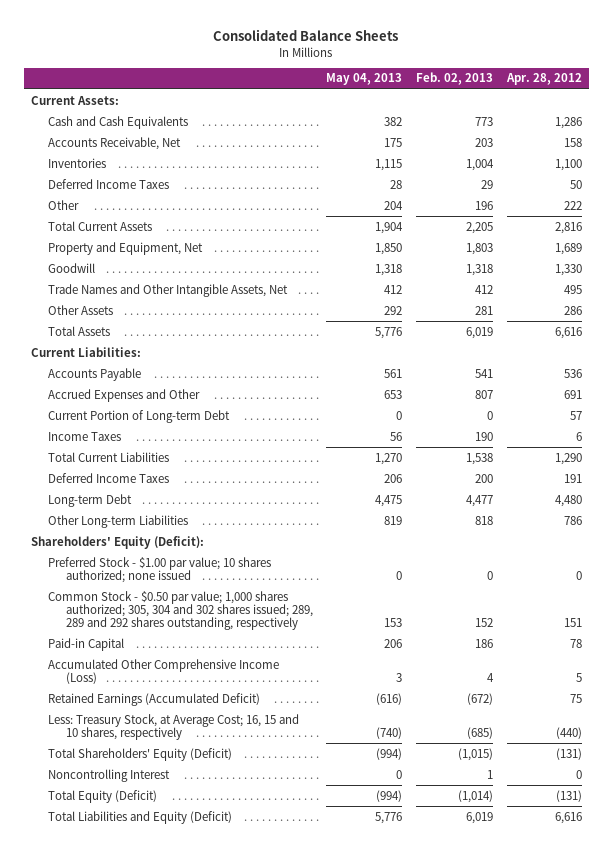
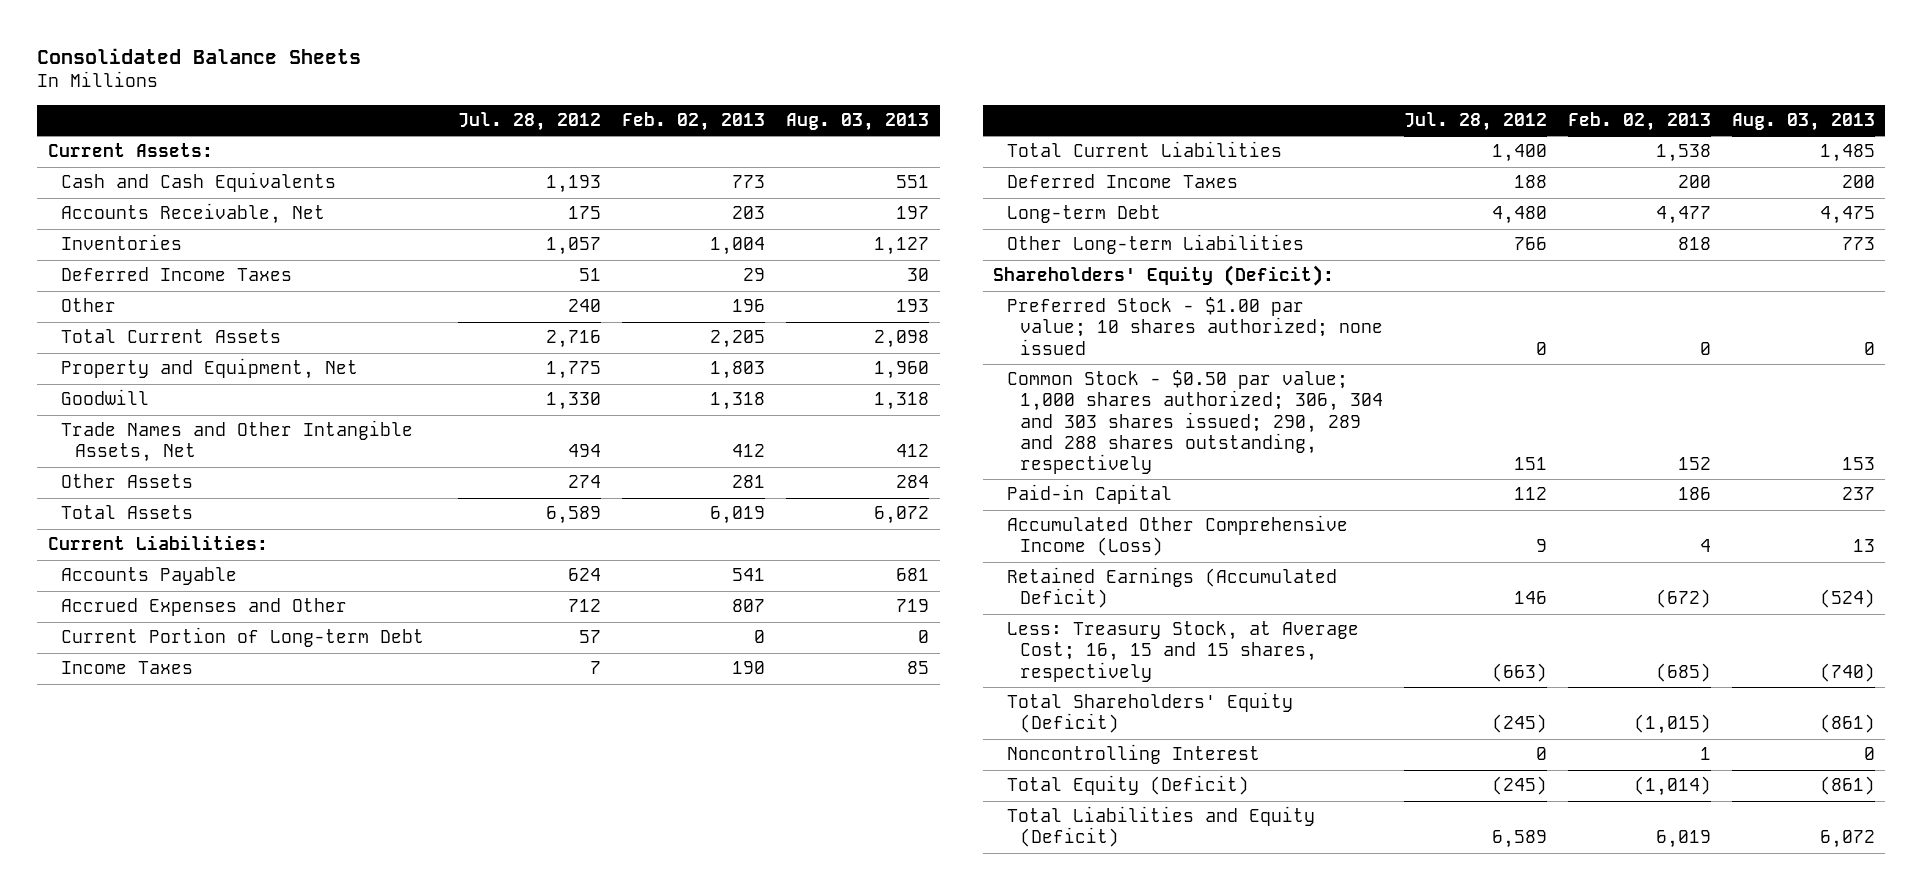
[326,73,403,86] May 04, 2013 -> none
[505,73,582,86] Apr. 28, 2012 -> none
none -> [458,112,602,132] Jul. 28, 2012
none -> [786,113,930,132] Aug. 03, 2013
[48,590,313,630] Common Stock - $0.50 par value; 1,000 shares authorized; 305, 304 and 302 shares issued; 289, 289 and 292 shares outstanding, respectively -> [1006,370,1384,474] Common Stock - $0.50 par value; 1,000 shares authorized; 306, 304 and 303 shares issued; 290, 289 and 288 shares outstanding, respectively
[48,713,300,740] Less: Treasury Stock, at Average Cost; 16, 15 and 10 shares, respectively -> [1006,621,1359,682] Less: Treasury Stock, at Average Cost; 16, 15 and 15 shares, respectively

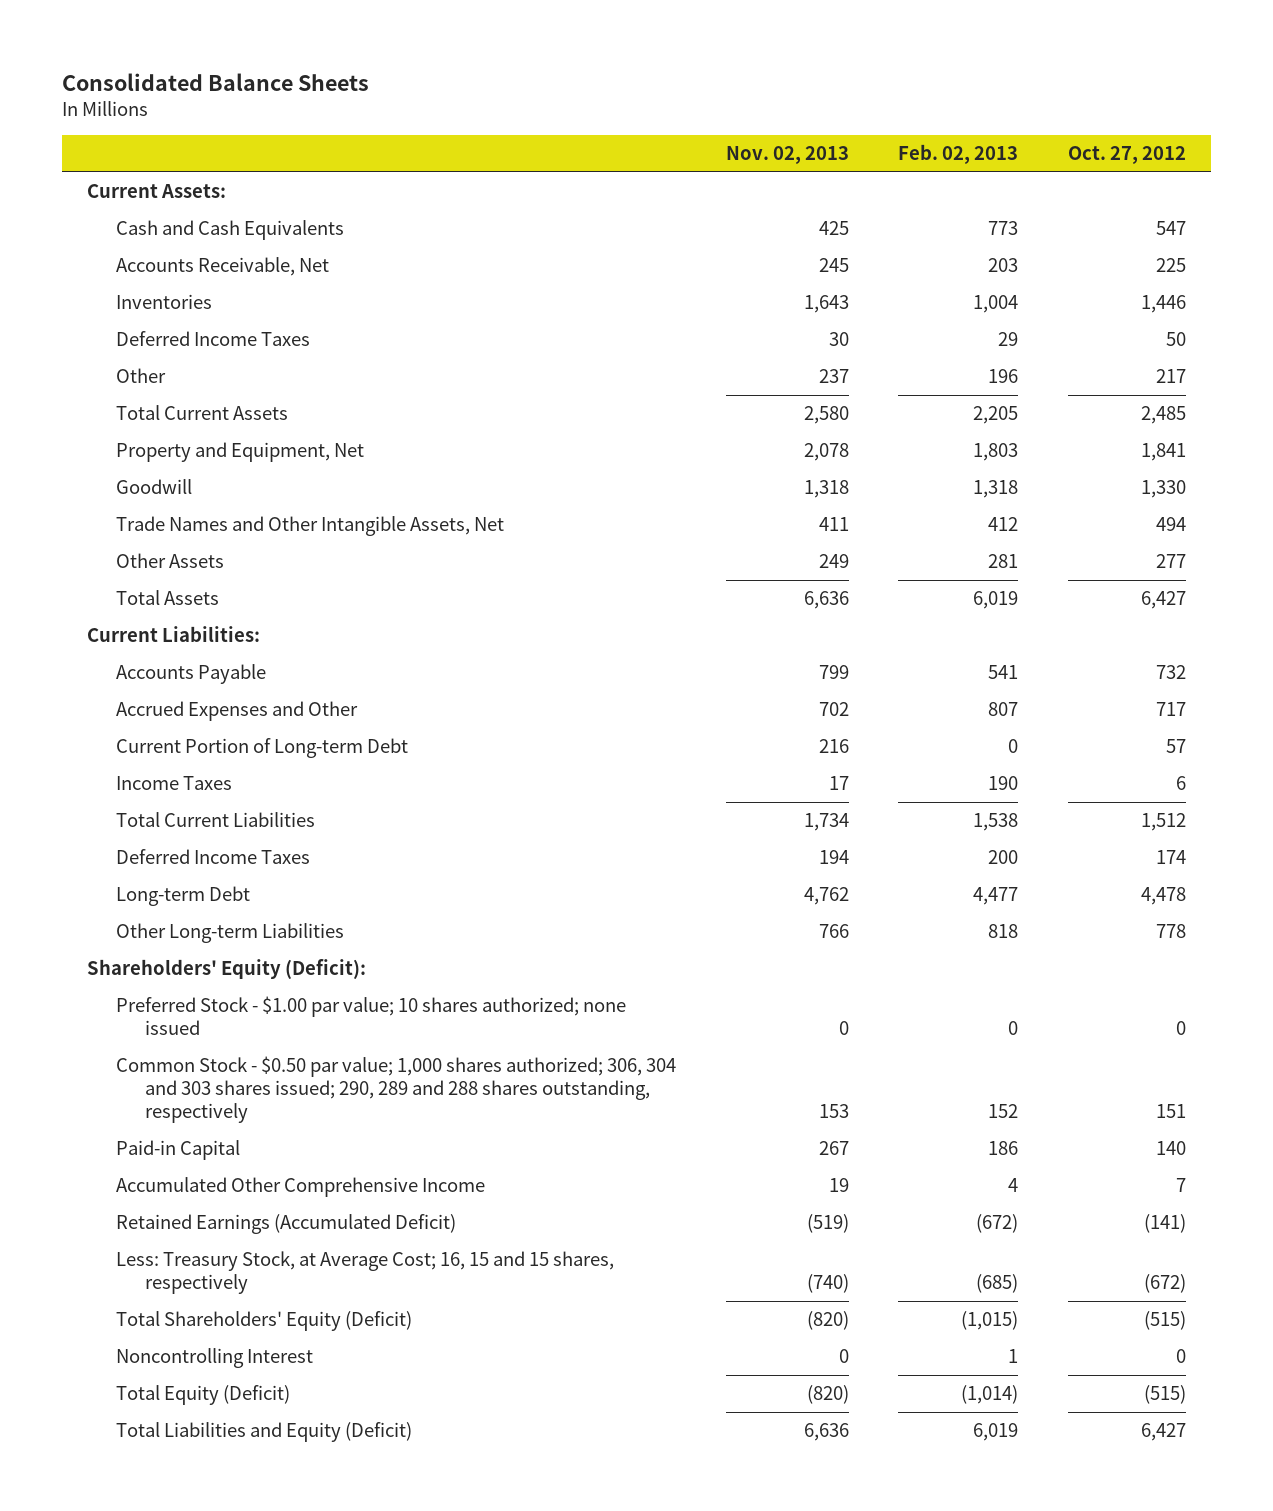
[458,112,602,132] Jul. 28, 2012 -> none
[786,113,930,132] Aug. 03, 2013 -> none
none -> [725,145,849,164] Nov. 02, 2013
none -> [1068,145,1187,164] Oct. 27, 2012
[1006,515,1348,557] Accumulated Other Comprehensive Income (Loss) -> [115,1177,485,1198] Accumulated Other Comprehensive Income

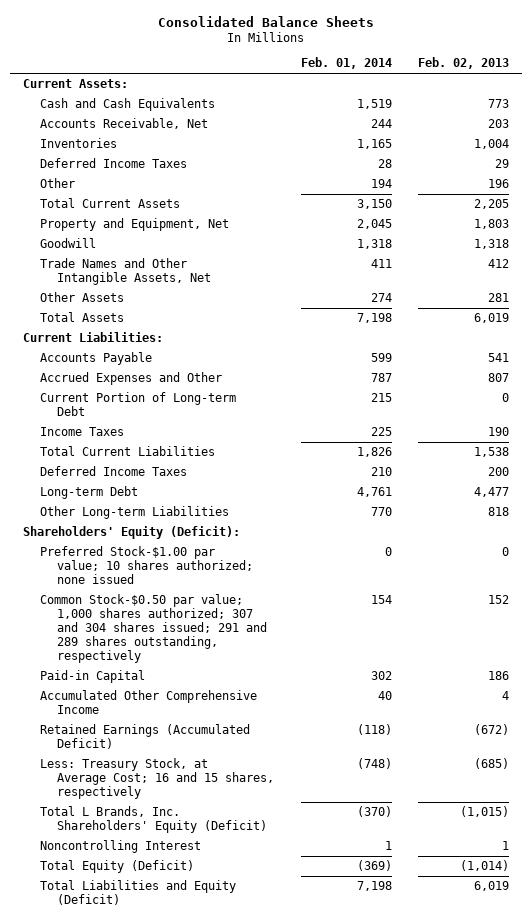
[725,145,849,164] Nov. 02, 2013 -> none
[1068,145,1187,164] Oct. 27, 2012 -> none
none -> [300,57,392,70] Feb. 01, 2014
[115,996,626,1036] Preferred Stock - $1.00 par value; 10 shares authorized; none issued -> [40,545,254,585] Preferred Stock-$1.00 par value; 10 shares authorized; none issued
[115,1056,676,1124] Common Stock - $0.50 par value; 1,000 shares authorized; 306, 304 and 303 shares issued; 290, 289 and 288 shares outstanding, respectively -> [40,593,268,664] Common Stock-$0.50 par value; 1,000 shares authorized; 307 and 304 shares issued; 291 and 289 shares outstanding, respectively
[115,1251,614,1295] Less: Treasury Stock, at Average Cost; 16, 15 and 15 shares, respectively -> [40,757,275,800] Less: Treasury Stock, at Average Cost; 16 and 15 shares, respectively
[115,1311,412,1332] Total Shareholders' Equity (Deficit) -> [40,805,268,833] Total L Brands, Inc. Shareholders' Equity (Deficit)

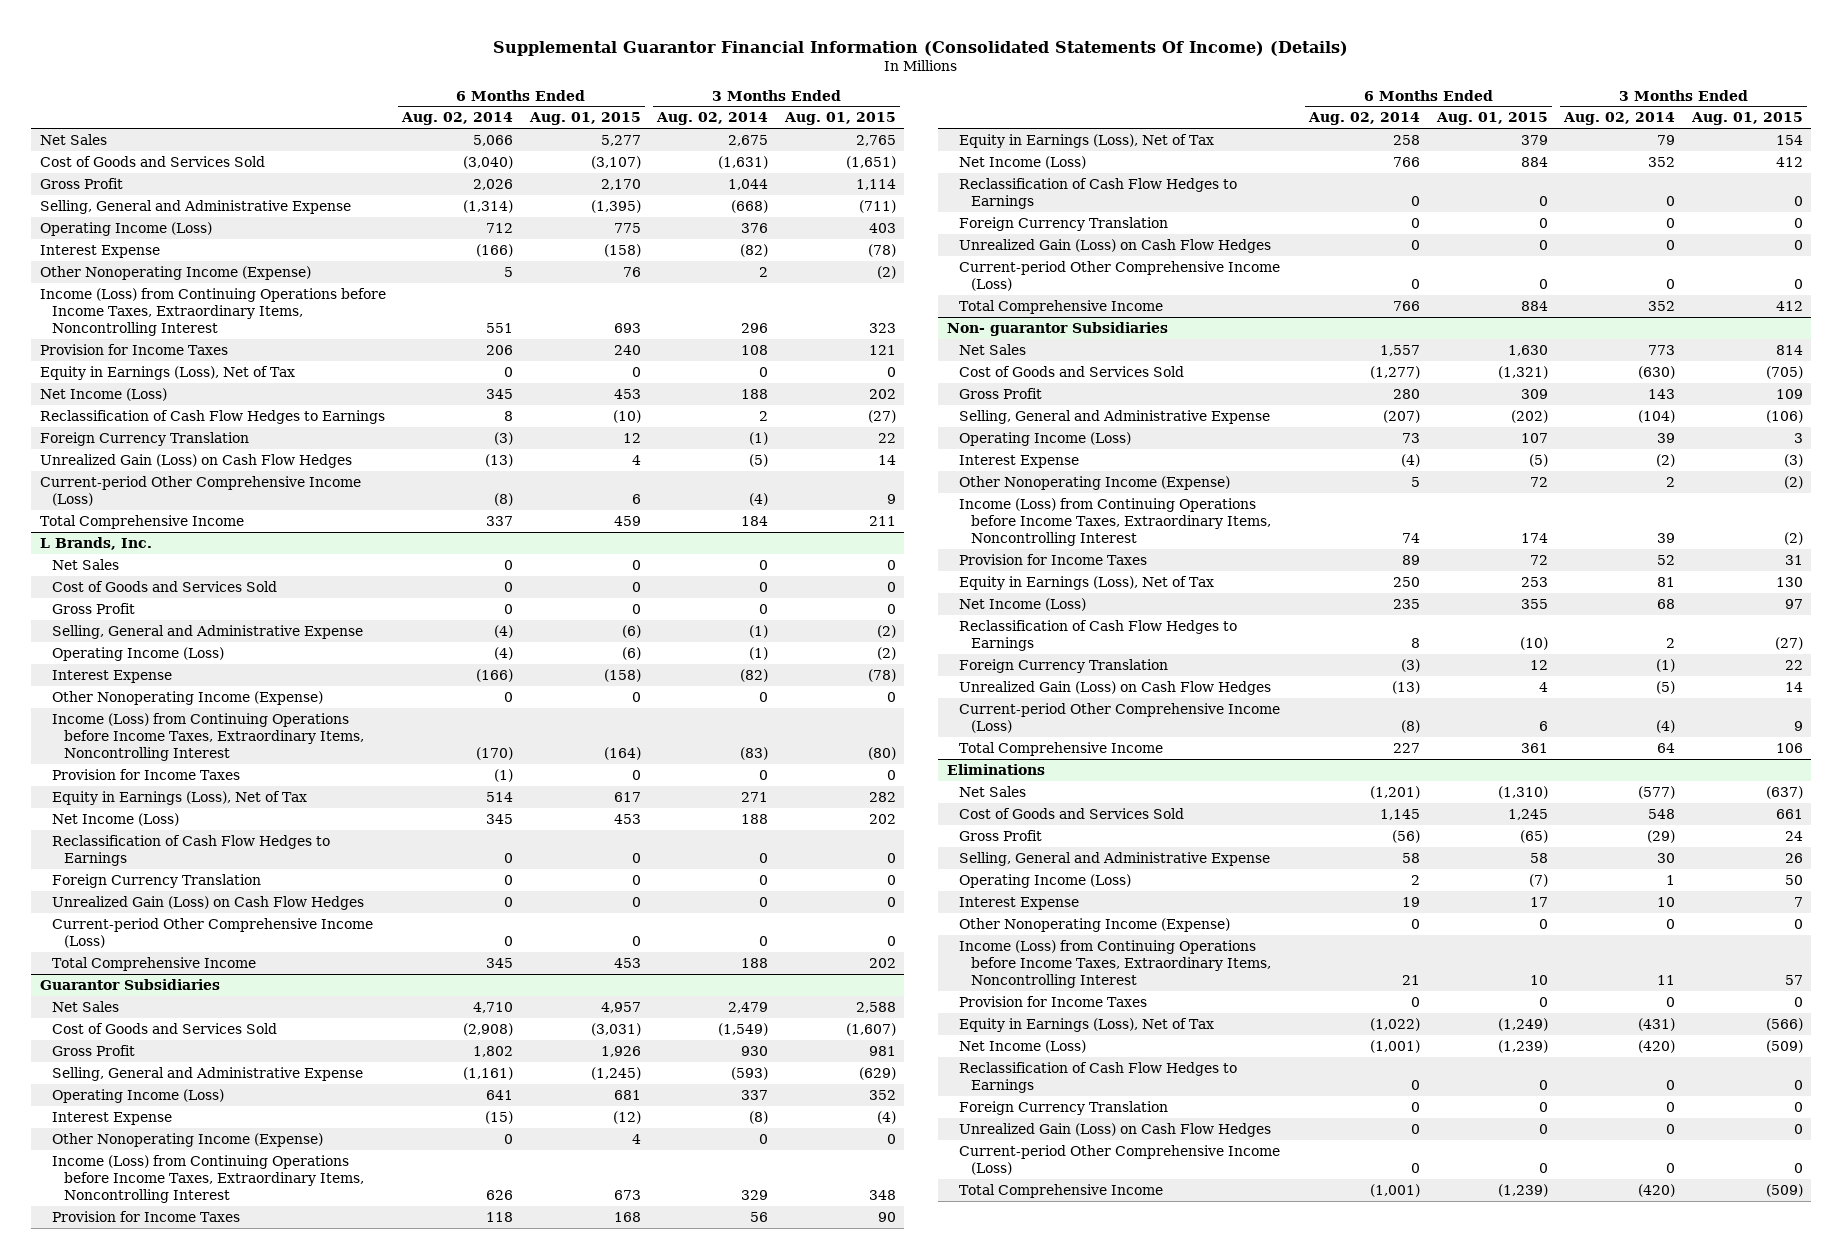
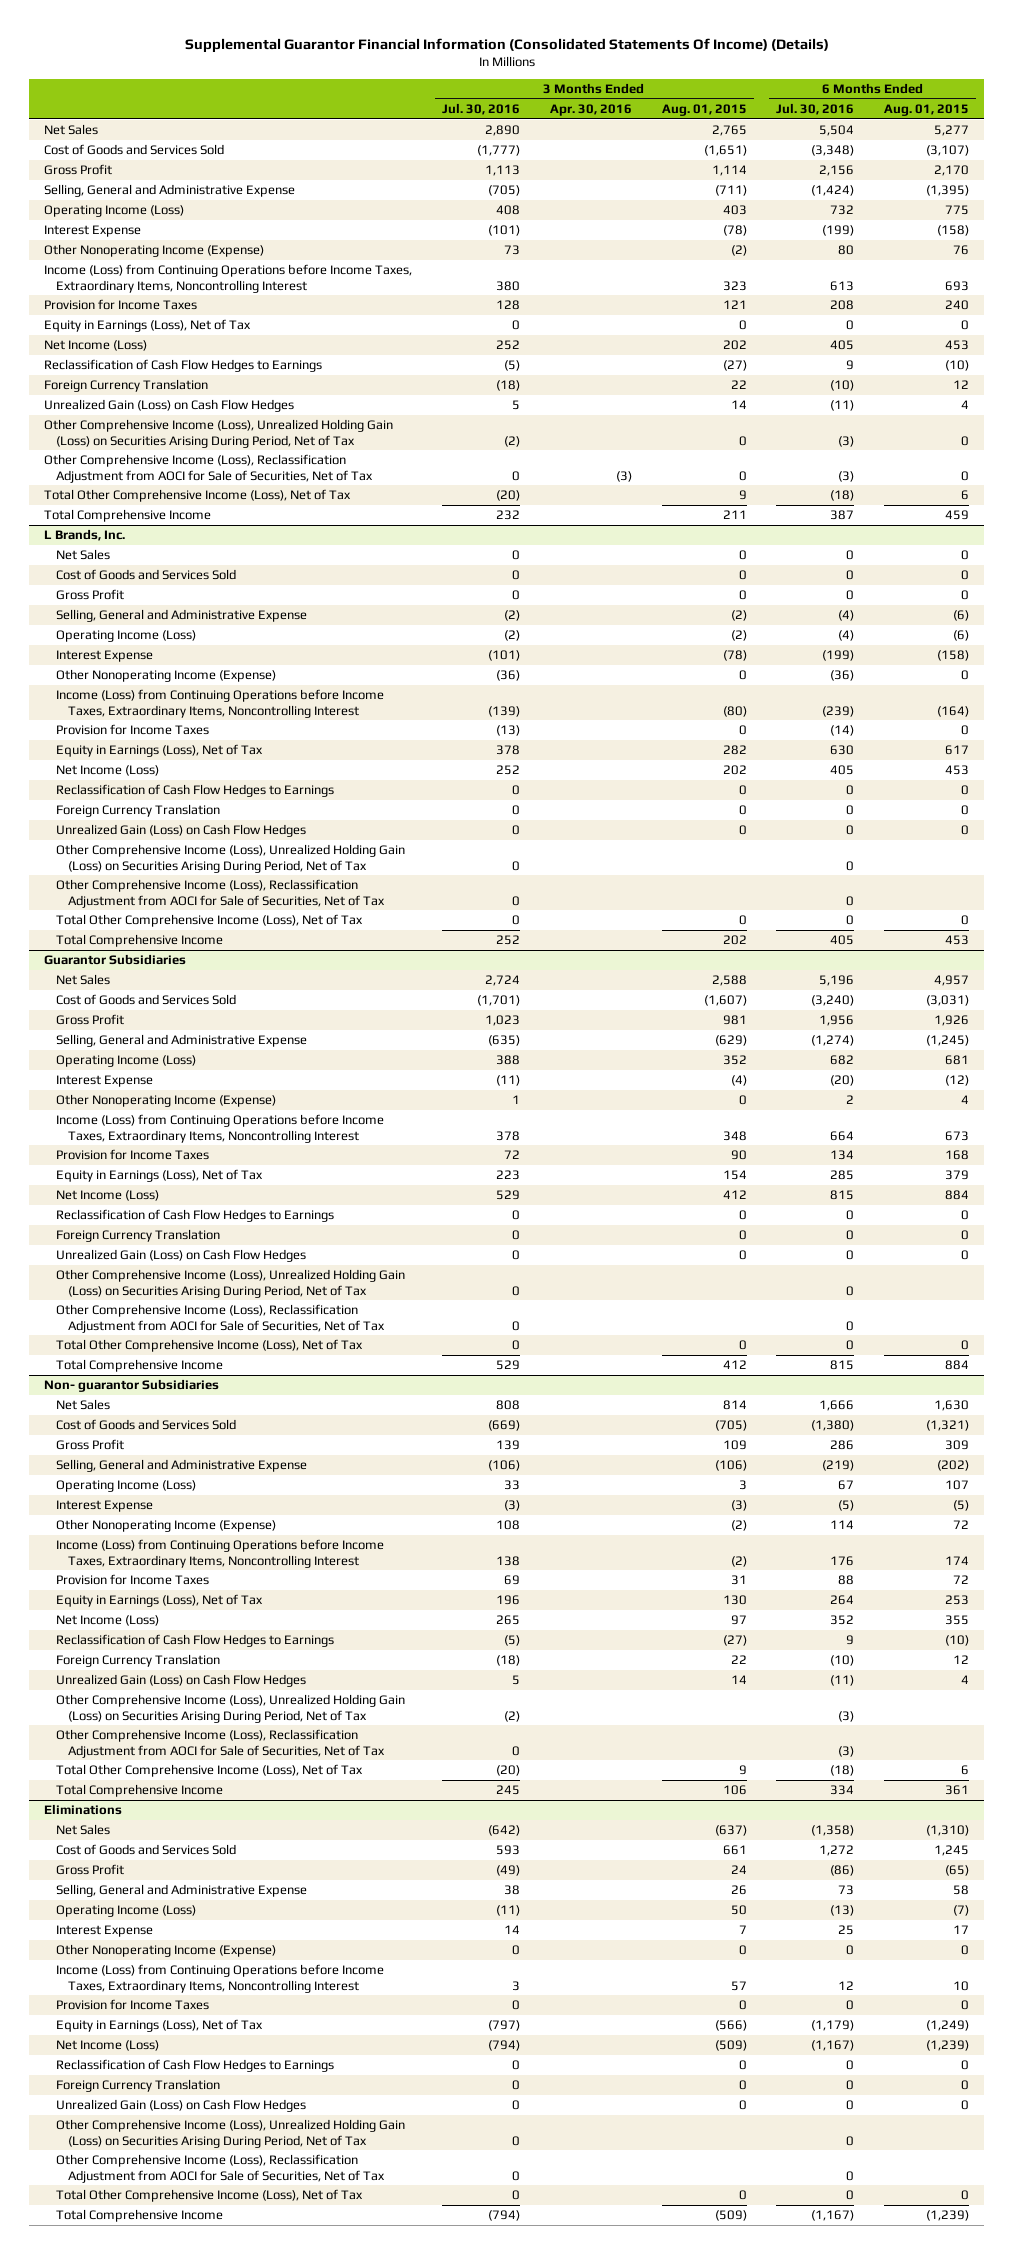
[401,112,514,126] Aug. 02, 2014 -> none
[656,112,769,126] Aug. 02, 2014 -> none
none -> [442,102,521,115] Jul. 30, 2016
none -> [549,103,632,116] Apr. 30, 2016
none -> [776,102,855,115] Jul. 30, 2016
none -> [44,419,394,448] Other Comprehensive Income (Loss), Unrealized Holding Gain (Loss) on Securities Arising During Period, Net of Tax
none -> [44,454,373,483] Other Comprehensive Income (Loss), Reclassification Adjustment from AOCI for Sale of Securities, Net of Tax
[39,475,361,507] Current-period Other Comprehensive Income (Loss) -> [44,489,352,503] Total Other Comprehensive Income (Loss), Net of Tax
none -> [55,844,405,873] Other Comprehensive Income (Loss), Unrealized Holding Gain (Loss) on Securities Arising During Period, Net of Tax
none -> [55,879,385,908] Other Comprehensive Income (Loss), Reclassification Adjustment from AOCI for Sale of Securities, Net of Tax
[51,917,373,949] Current-period Other Comprehensive Income (Loss) -> [55,914,363,928] Total Other Comprehensive Income (Loss), Net of Tax
none -> [55,1269,405,1298] Other Comprehensive Income (Loss), Unrealized Holding Gain (Loss) on Securities Arising During Period, Net of Tax
none -> [55,1304,385,1333] Other Comprehensive Income (Loss), Reclassification Adjustment from AOCI for Sale of Securities, Net of Tax
[958,260,1280,292] Current-period Other Comprehensive Income (Loss) -> [55,1339,363,1353] Total Other Comprehensive Income (Loss), Net of Tax
none -> [55,1694,405,1723] Other Comprehensive Income (Loss), Unrealized Holding Gain (Loss) on Securities Arising During Period, Net of Tax
none -> [55,1729,385,1758] Other Comprehensive Income (Loss), Reclassification Adjustment from AOCI for Sale of Securities, Net of Tax
[958,702,1280,734] Current-period Other Comprehensive Income (Loss) -> [55,1764,363,1778] Total Other Comprehensive Income (Loss), Net of Tax
none -> [55,2119,405,2148] Other Comprehensive Income (Loss), Unrealized Holding Gain (Loss) on Securities Arising During Period, Net of Tax
none -> [55,2154,385,2183] Other Comprehensive Income (Loss), Reclassification Adjustment from AOCI for Sale of Securities, Net of Tax
[958,1144,1280,1176] Current-period Other Comprehensive Income (Loss) -> [55,2189,363,2203] Total Other Comprehensive Income (Loss), Net of Tax

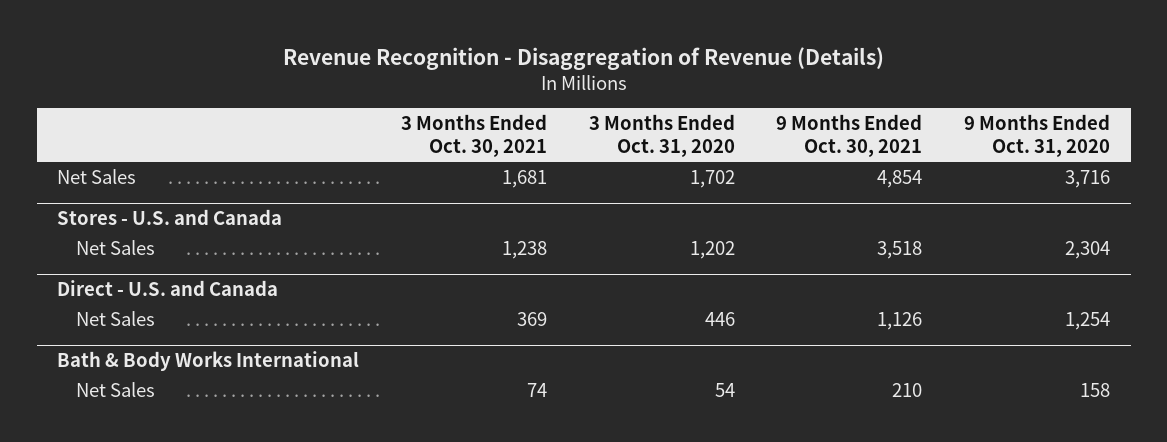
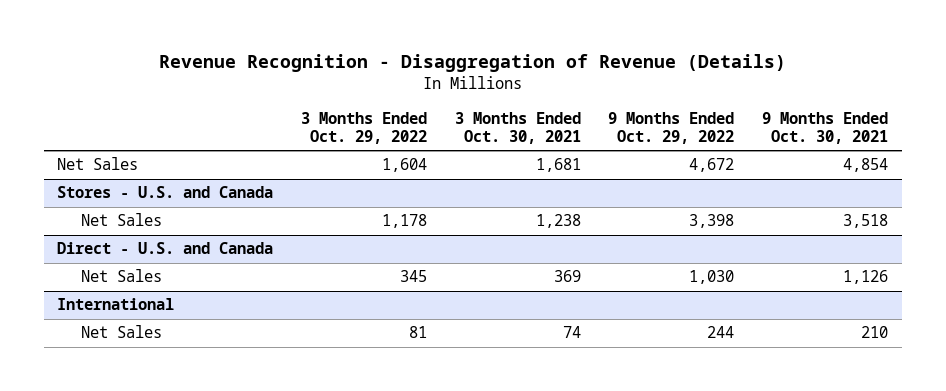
[588,114,735,158] 3 Months Ended Oct. 31, 2020 -> none
[963,114,1110,158] 9 Months Ended Oct. 31, 2020 -> none
none -> [301,112,428,145] 3 Months Ended Oct. 29, 2022
none -> [608,112,735,145] 9 Months Ended Oct. 29, 2022
[57,351,360,372] Bath & Body Works International -> [57,298,175,311] International

